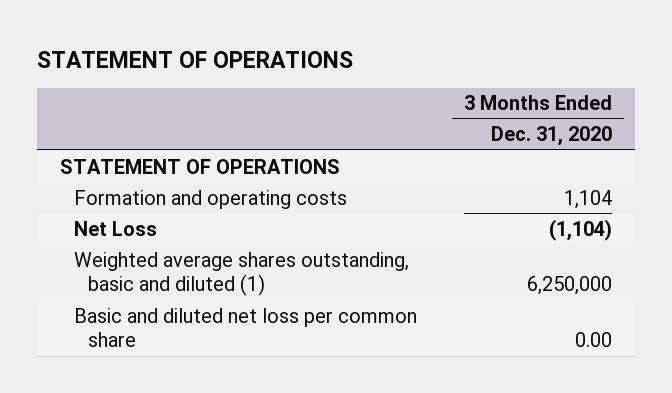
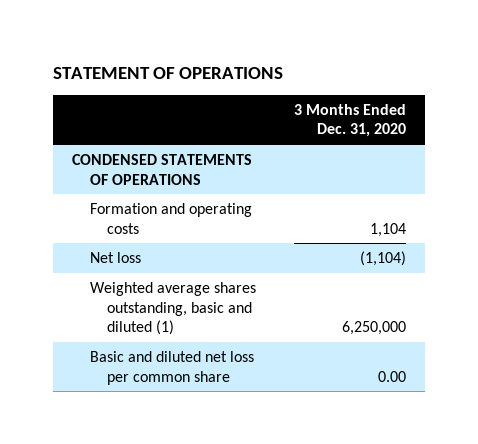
[60,158,341,174] STATEMENT OF OPERATIONS -> [72,154,253,185] CONDENSED STATEMENTS OF OPERATIONS
[74,220,158,236] Net Loss -> [89,252,141,264] Net loss

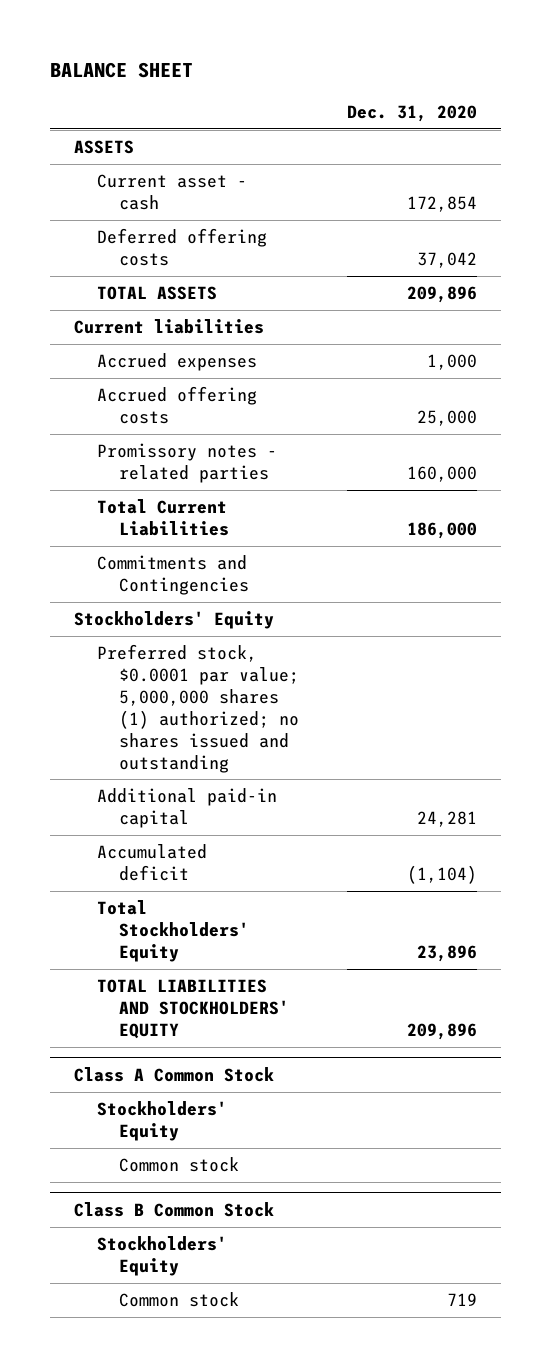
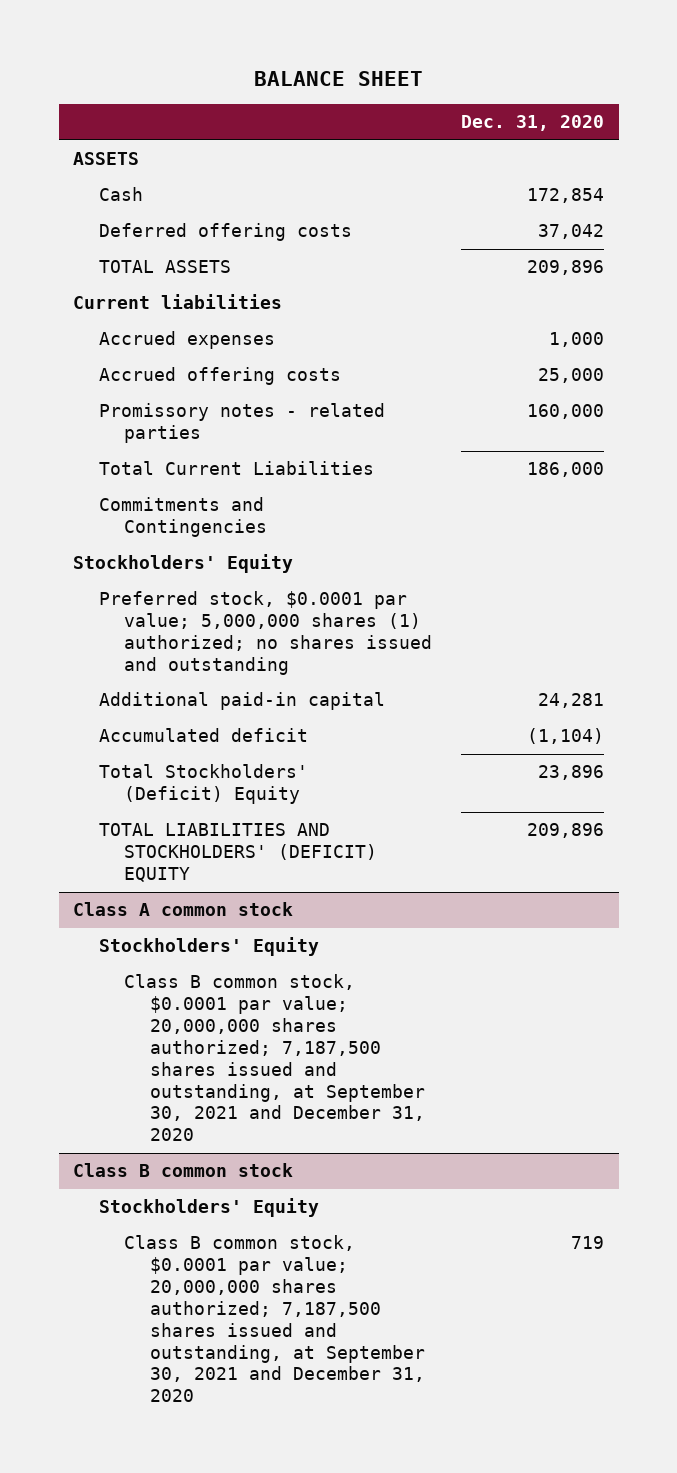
[96,173,247,210] Current asset - cash -> [98,187,143,202] Cash
[96,899,249,962] Total Stockholders' Equity -> [98,764,308,805] Total Stockholders' (Deficit) Equity
[96,978,289,1039] TOTAL LIABILITIES AND STOCKHOLDERS' EQUITY -> [98,823,378,883] TOTAL LIABILITIES AND STOCKHOLDERS' (DEFICIT) EQUITY
[74,1066,275,1082] Class A Common Stock -> [73,902,294,917] Class A common stock
[118,1156,239,1172] Common stock -> [124,974,425,1142] Class B common stock, $0.0001 par value; 20,000,000 shares authorized; 7,187,500 shares issued and outstanding, at September 30, 2021 and December 31, 2020
[74,1201,275,1217] Class B Common Stock -> [73,1163,294,1178] Class B common stock
[118,1291,239,1307] Common stock -> [124,1235,425,1403] Class B common stock, $0.0001 par value; 20,000,000 shares authorized; 7,187,500 shares issued and outstanding, at September 30, 2021 and December 31, 2020

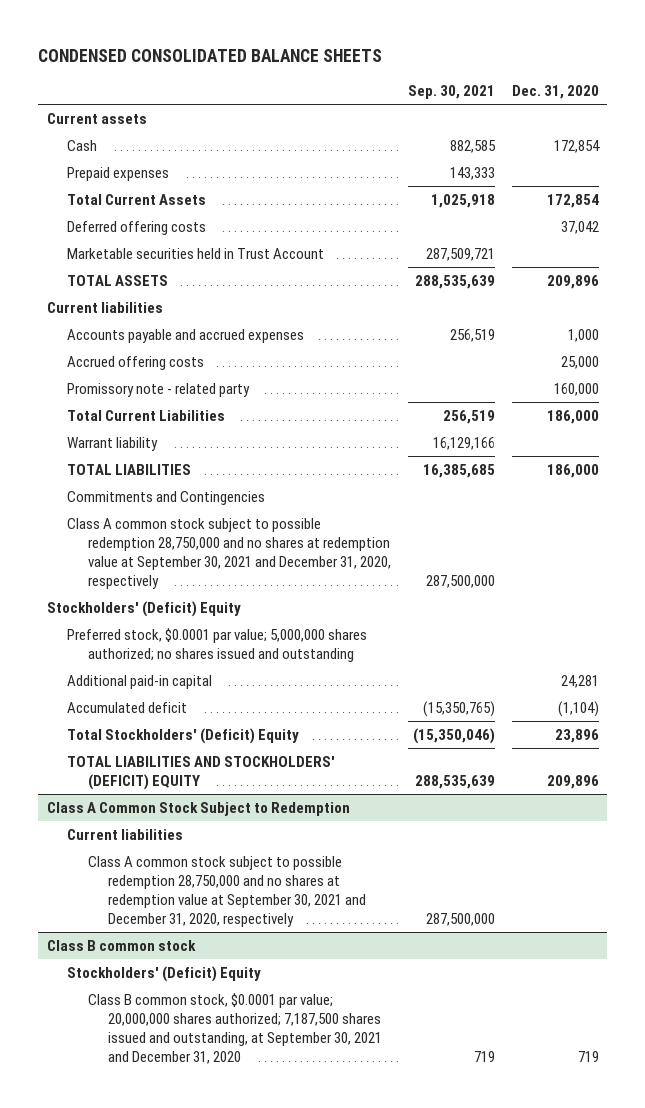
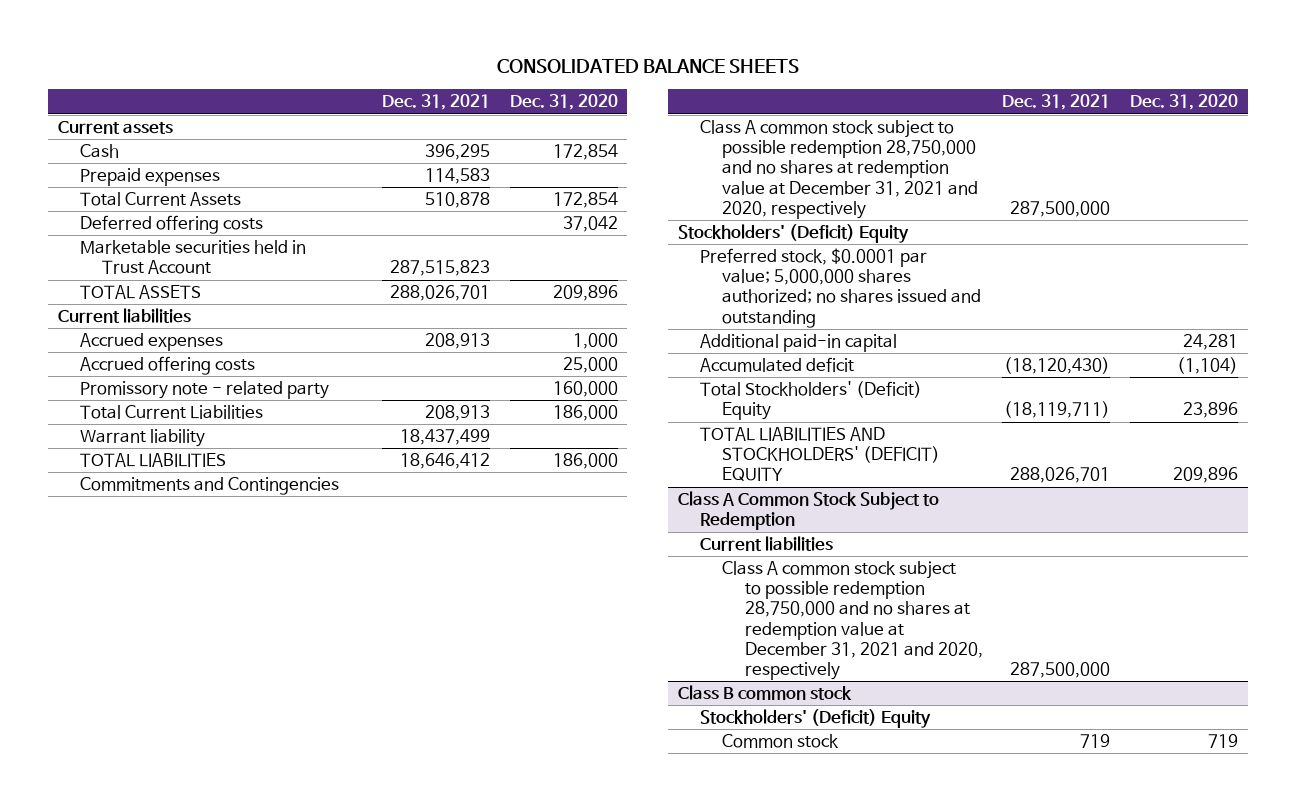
[38,48,383,62] CONDENSED CONSOLIDATED BALANCE SHEETS -> [496,58,799,73] CONSOLIDATED BALANCE SHEETS
[407,84,495,99] Sep. 30, 2021 -> none
none -> [381,94,490,111] Dec. 31, 2021
[67,329,305,344] Accounts payable and accrued expenses -> none
none -> [79,333,223,352] Accrued expenses
[67,518,391,589] Class A common stock subject to possible redemption 28,750,000 and no shares at redemption value at September 30, 2021 and December 31, 2020, respectively -> [700,120,979,219] Class A common stock subject to possible redemption 28,750,000 and no shares at redemption value at December 31, 2021 and 2020, respectively
[87,856,367,927] Class A common stock subject to possible redemption 28,750,000 and no shares at redemption value at September 30, 2021 and December 31, 2020, respectively -> [722,561,983,680] Class A common stock subject to possible redemption 28,750,000 and no shares at redemption value at December 31, 2021 and 2020, respectively
[87,993,383,1064] Class B common stock, $0.0001 par value; 20,000,000 shares authorized; 7,187,500 shares issued and outstanding, at September 30, 2021 and December 31, 2020 -> [722,734,840,749] Common stock

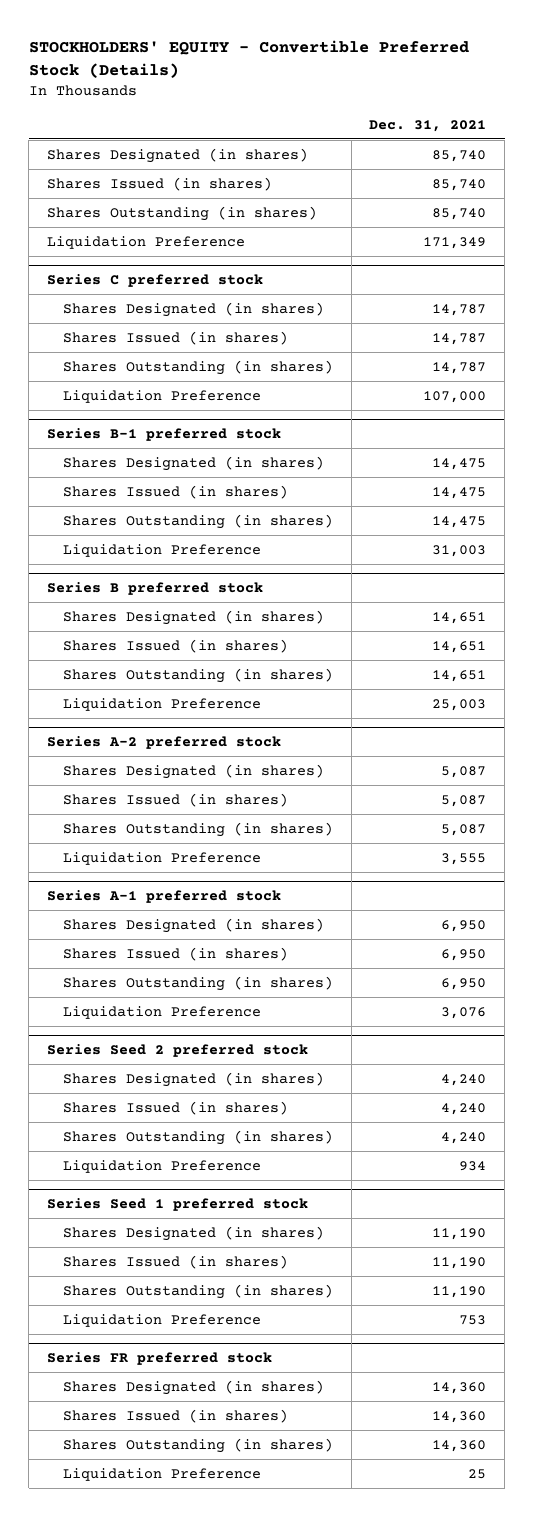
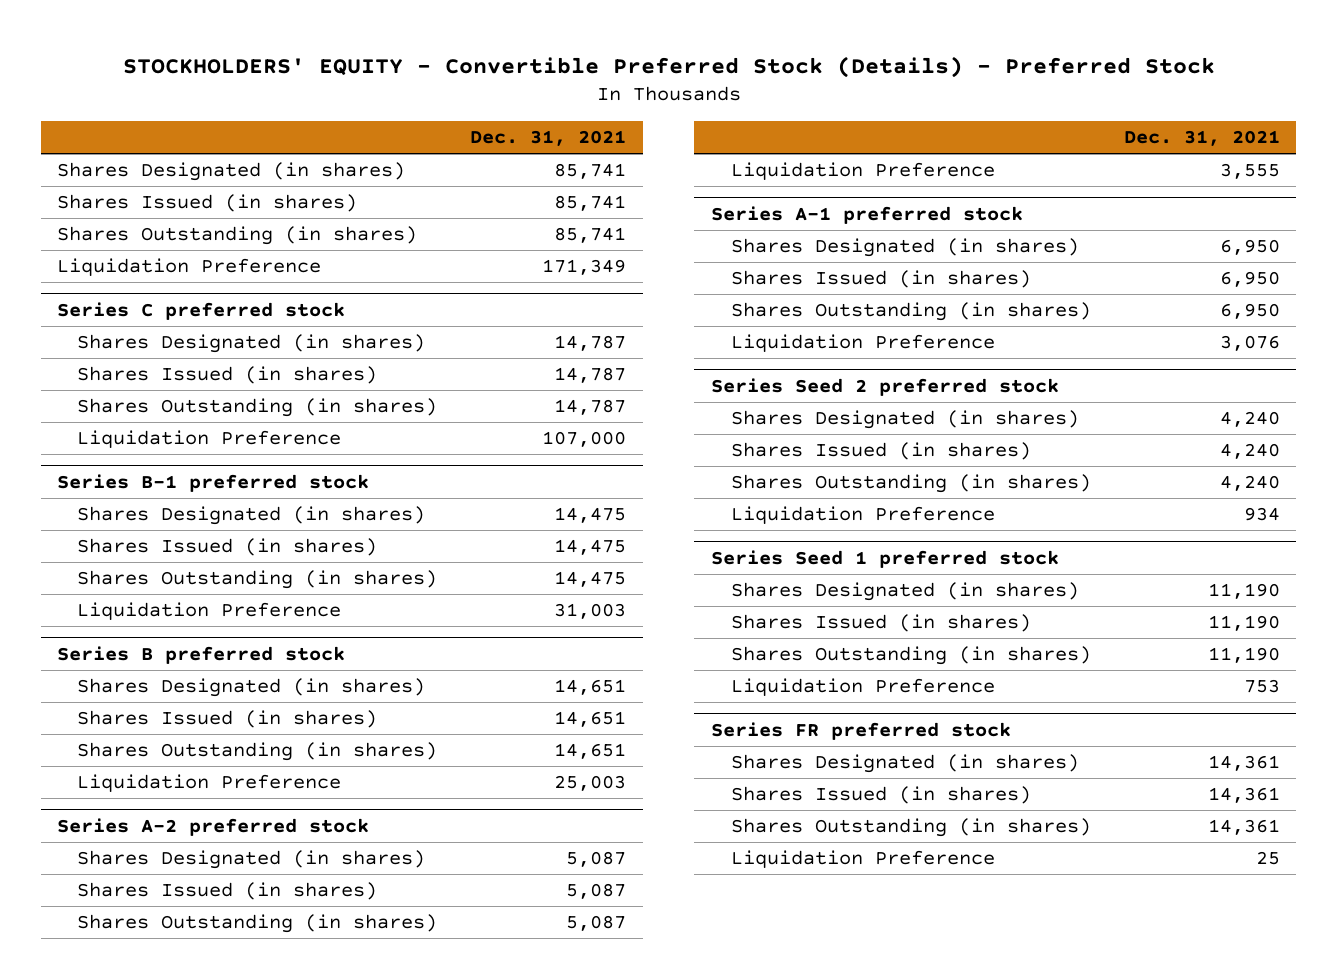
[28,39,469,79] STOCKHOLDERS' EQUITY - Convertible Preferred Stock (Details) -> [122,55,1215,78] STOCKHOLDERS' EQUITY - Convertible Preferred Stock (Details) - Preferred Stock
[432,149,487,162] 85,740 -> [554,163,627,180] 85,741
[432,178,487,191] 85,740 -> [554,195,627,212] 85,741
[432,207,487,220] 85,740 -> [554,227,627,244] 85,741
[432,1381,487,1394] 14,360 -> [1207,755,1280,772] 14,361
[432,1410,487,1423] 14,360 -> [1207,787,1280,804] 14,361
[432,1439,487,1452] 14,360 -> [1207,819,1280,836] 14,361

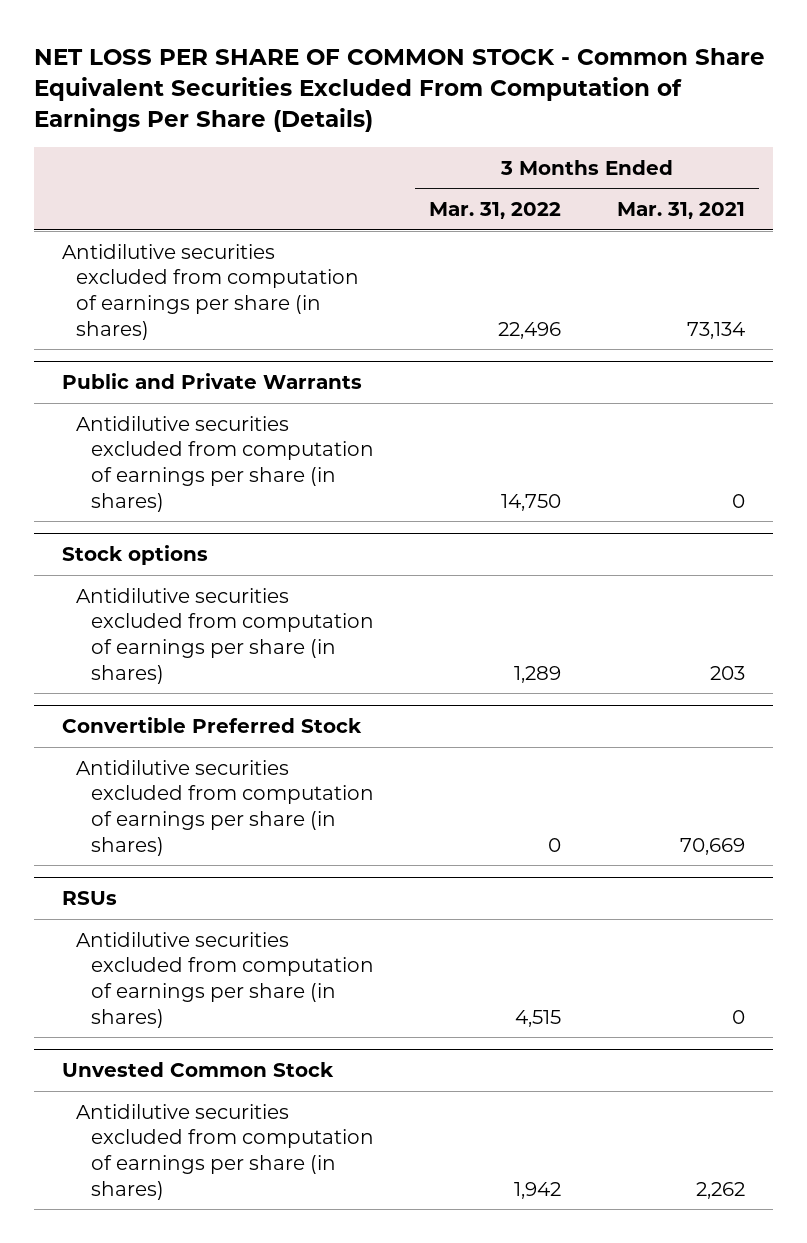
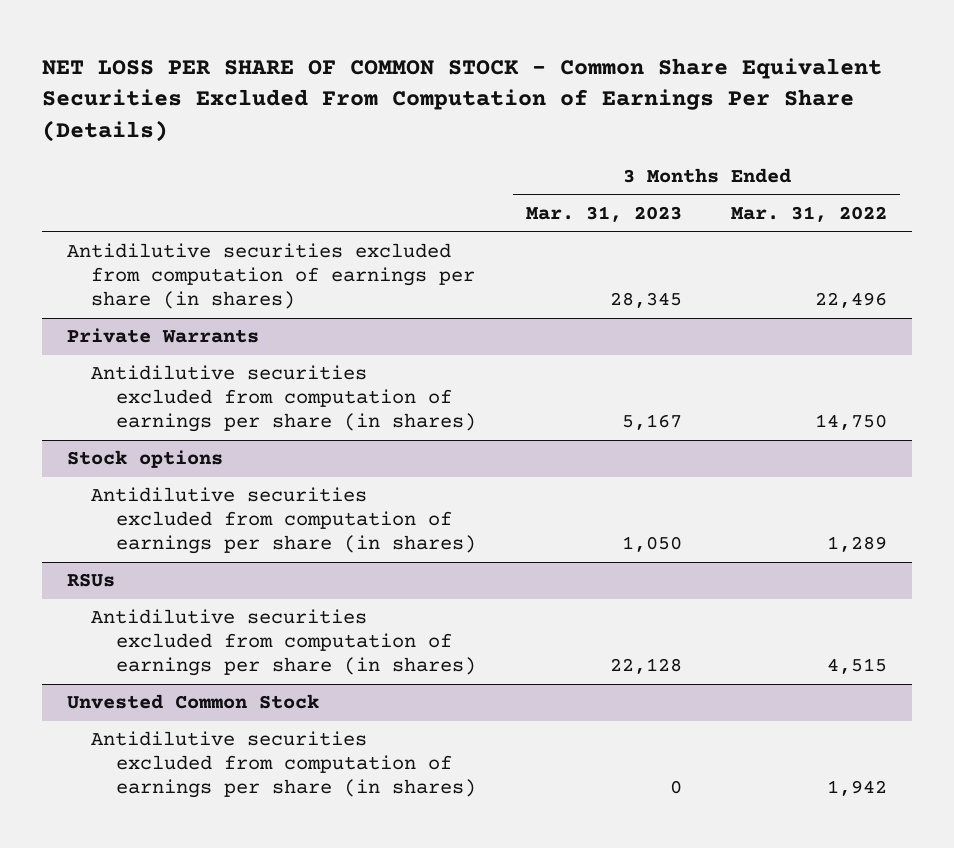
[616,202,745,220] Mar. 31, 2021 -> none
none -> [525,206,682,223] Mar. 31, 2023
[62,373,363,390] Public and Private Warrants -> [66,328,259,344] Private Warrants
[62,717,363,734] Convertible Preferred Stock -> none
[76,759,374,856] Antidilutive securities excluded from computation of earnings per share (in shares) -> none

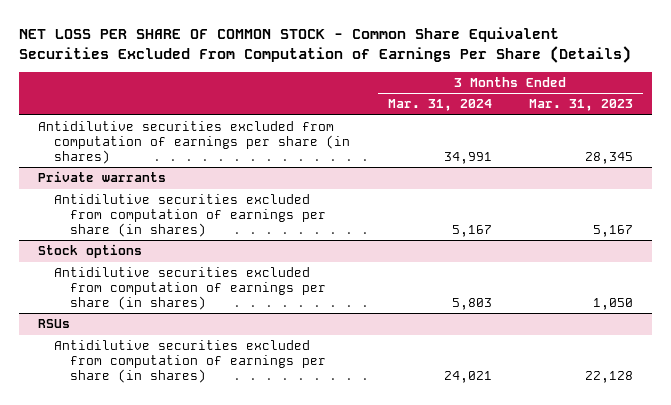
[731,206,888,223] Mar. 31, 2022 -> none
none -> [387,99,492,112] Mar. 31, 2024
[66,328,259,344] Private Warrants -> [38,171,167,183] Private warrants
[66,694,319,710] Unvested Common Stock -> none
[91,731,476,799] Antidilutive securities excluded from computation of earnings per share (in shares) -> none

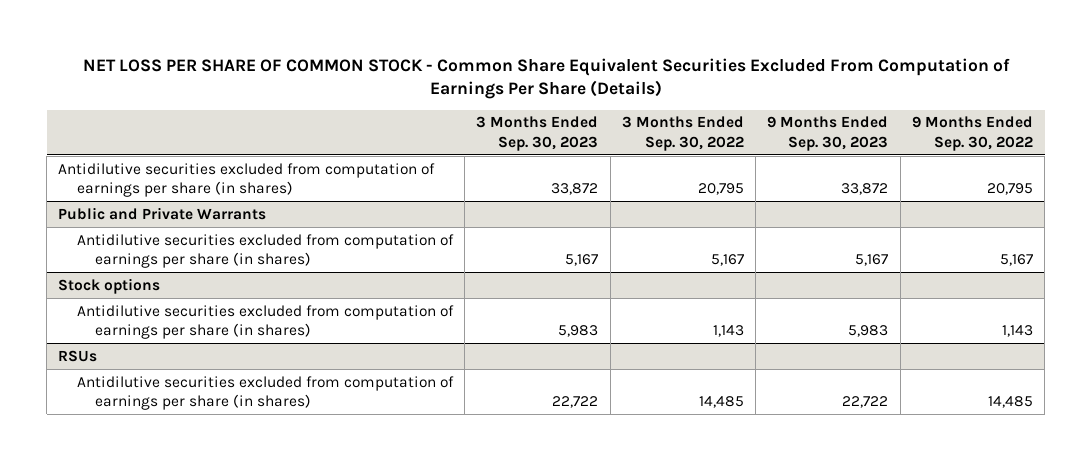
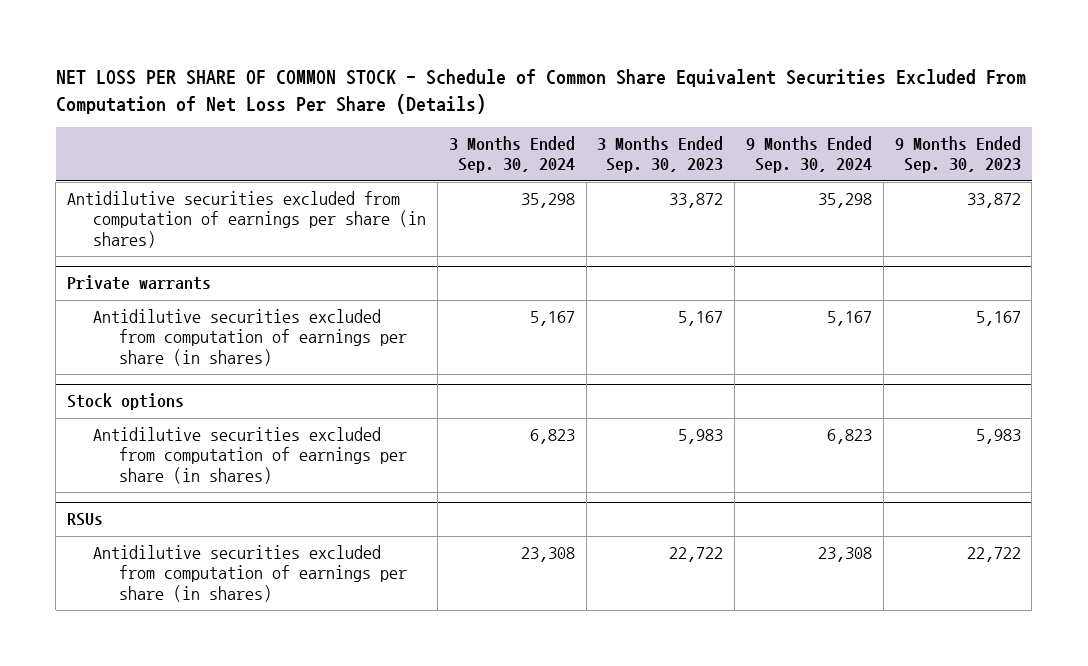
[82,57,1010,100] NET LOSS PER SHARE OF COMMON STOCK - Common Share Equivalent Securities Excluded From Computation of Earnings Per Share (Details) -> [55,68,1026,114] NET LOSS PER SHARE OF COMMON STOCK - Schedule of Common Share Equivalent Securities Excluded From Computation of Net Loss Per Share (Details)
[621,116,744,151] 3 Months Ended Sep. 30, 2022 -> none
[911,116,1033,151] 9 Months Ended Sep. 30, 2022 -> none
none -> [448,136,575,174] 3 Months Ended Sep. 30, 2024
none -> [745,136,872,174] 9 Months Ended Sep. 30, 2024
[58,206,267,220] Public and Private Warrants -> [67,275,212,291] Private warrants

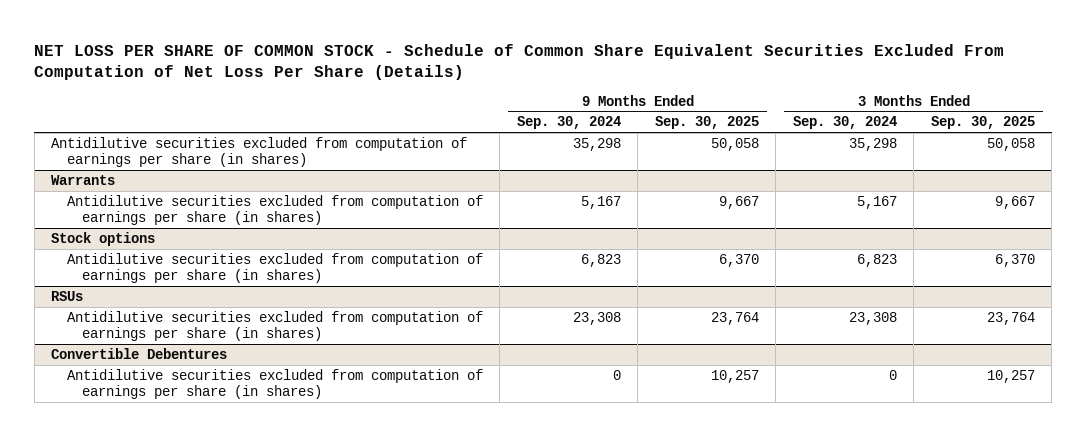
[597,136,724,174] 3 Months Ended Sep. 30, 2023 -> none
[894,136,1021,174] 9 Months Ended Sep. 30, 2023 -> none
none -> [654,116,759,130] Sep. 30, 2025
none -> [930,116,1035,130] Sep. 30, 2025
[67,275,212,291] Private warrants -> [51,174,116,185] Warrants
none -> [51,347,228,359] Convertible Debentures
none -> [66,368,483,399] Antidilutive securities excluded from computation of earnings per share (in shares)

